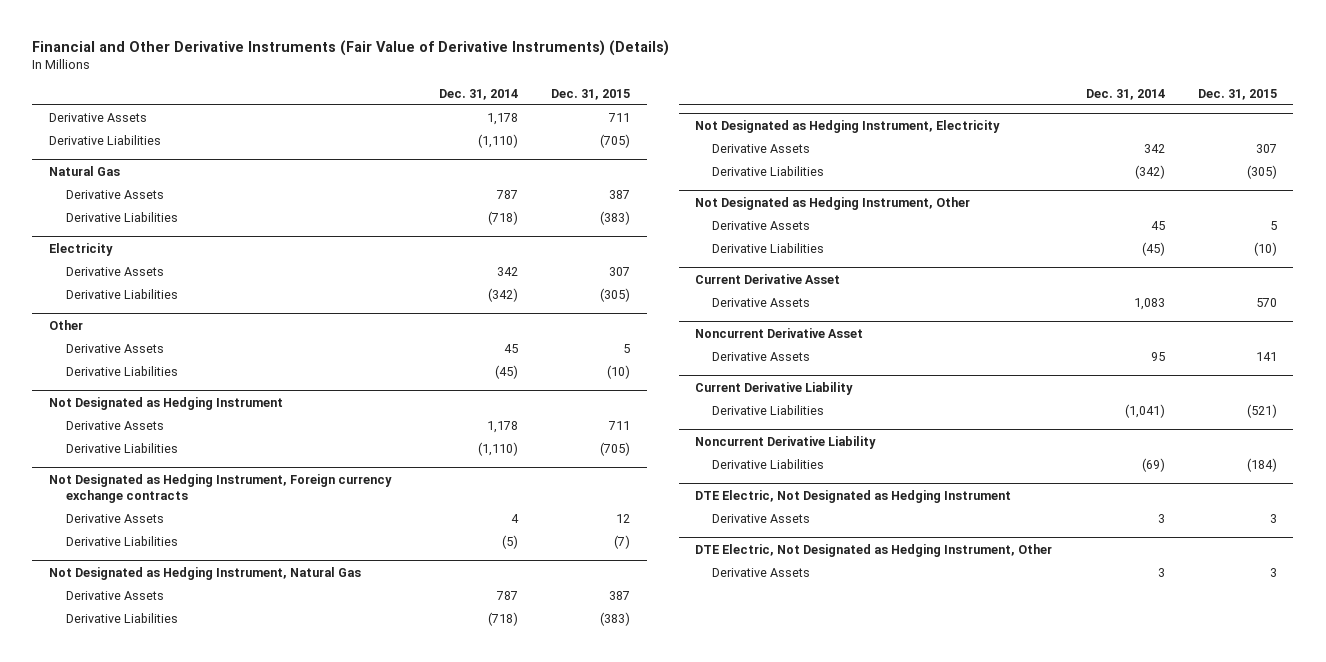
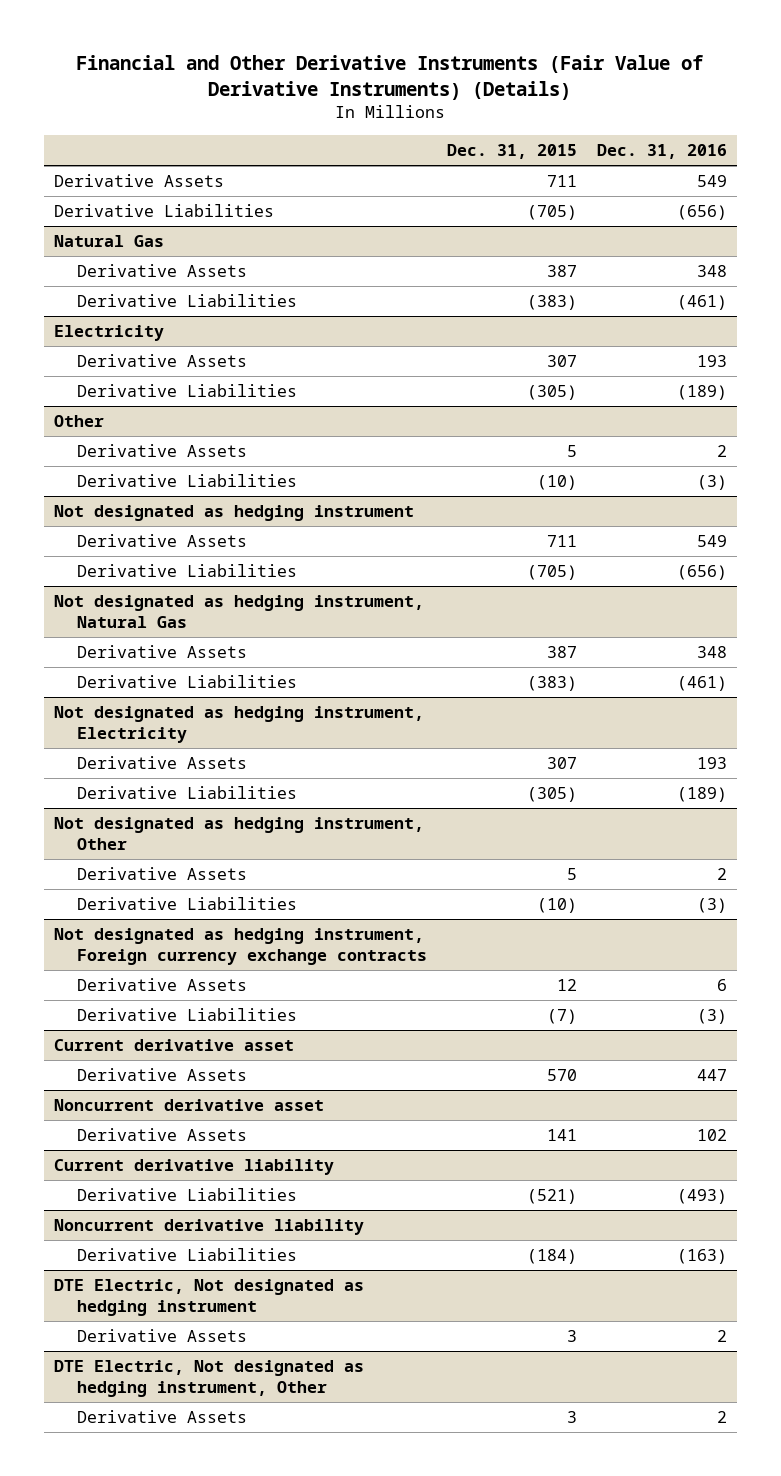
[439,89,519,101] Dec. 31, 2014 -> none
none -> [596,144,727,160] Dec. 31, 2016
[49,396,284,410] Not Designated as Hedging Instrument -> [53,505,414,522] Not designated as hedging instrument
[49,473,393,503] Not Designated as Hedging Instrument, Foreign currency exchange contracts -> none
[66,513,165,523] Derivative Assets -> none
[66,535,179,546] Derivative Liabilities -> none
[49,566,362,580] Not Designated as Hedging Instrument, Natural Gas -> [53,595,424,628] Not designated as hedging instrument, Natural Gas
[695,119,1001,133] Not Designated as Hedging Instrument, Electricity -> [53,706,424,743] Not designated as hedging instrument, Electricity
[695,196,971,210] Not Designated as Hedging Instrument, Other -> [53,817,424,850] Not designated as hedging instrument, Other
none -> [53,928,428,965] Not designated as hedging instrument, Foreign currency exchange contracts
none -> [77,978,248,992] Derivative Assets
none -> [77,1008,298,1022] Derivative Liabilities
[695,273,841,284] Current Derivative Asset -> [53,1039,294,1052] Current derivative asset
[695,327,864,338] Noncurrent Derivative Asset -> [53,1099,324,1112] Noncurrent derivative asset
[695,381,854,395] Current Derivative Liability -> [53,1159,334,1176] Current derivative liability
[695,435,877,449] Noncurrent Derivative Liability -> [53,1219,364,1236] Noncurrent derivative liability
[695,489,1012,503] DTE Electric, Not Designated as Hedging Instrument -> [53,1279,364,1316] DTE Electric, Not designated as hedging instrument
[695,543,1053,557] DTE Electric, Not Designated as Hedging Instrument, Other -> [53,1360,364,1397] DTE Electric, Not designated as hedging instrument, Other

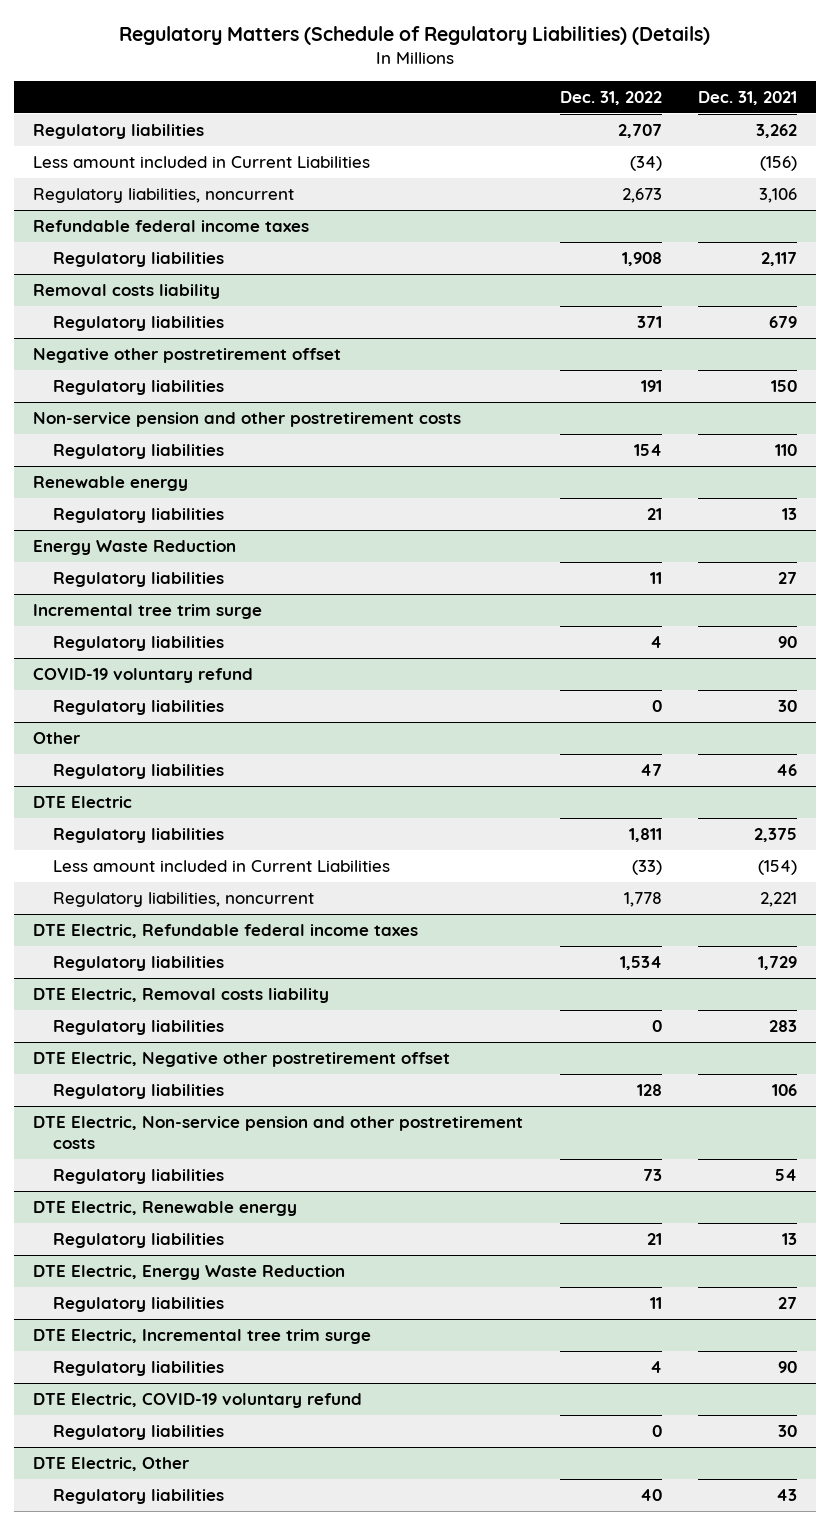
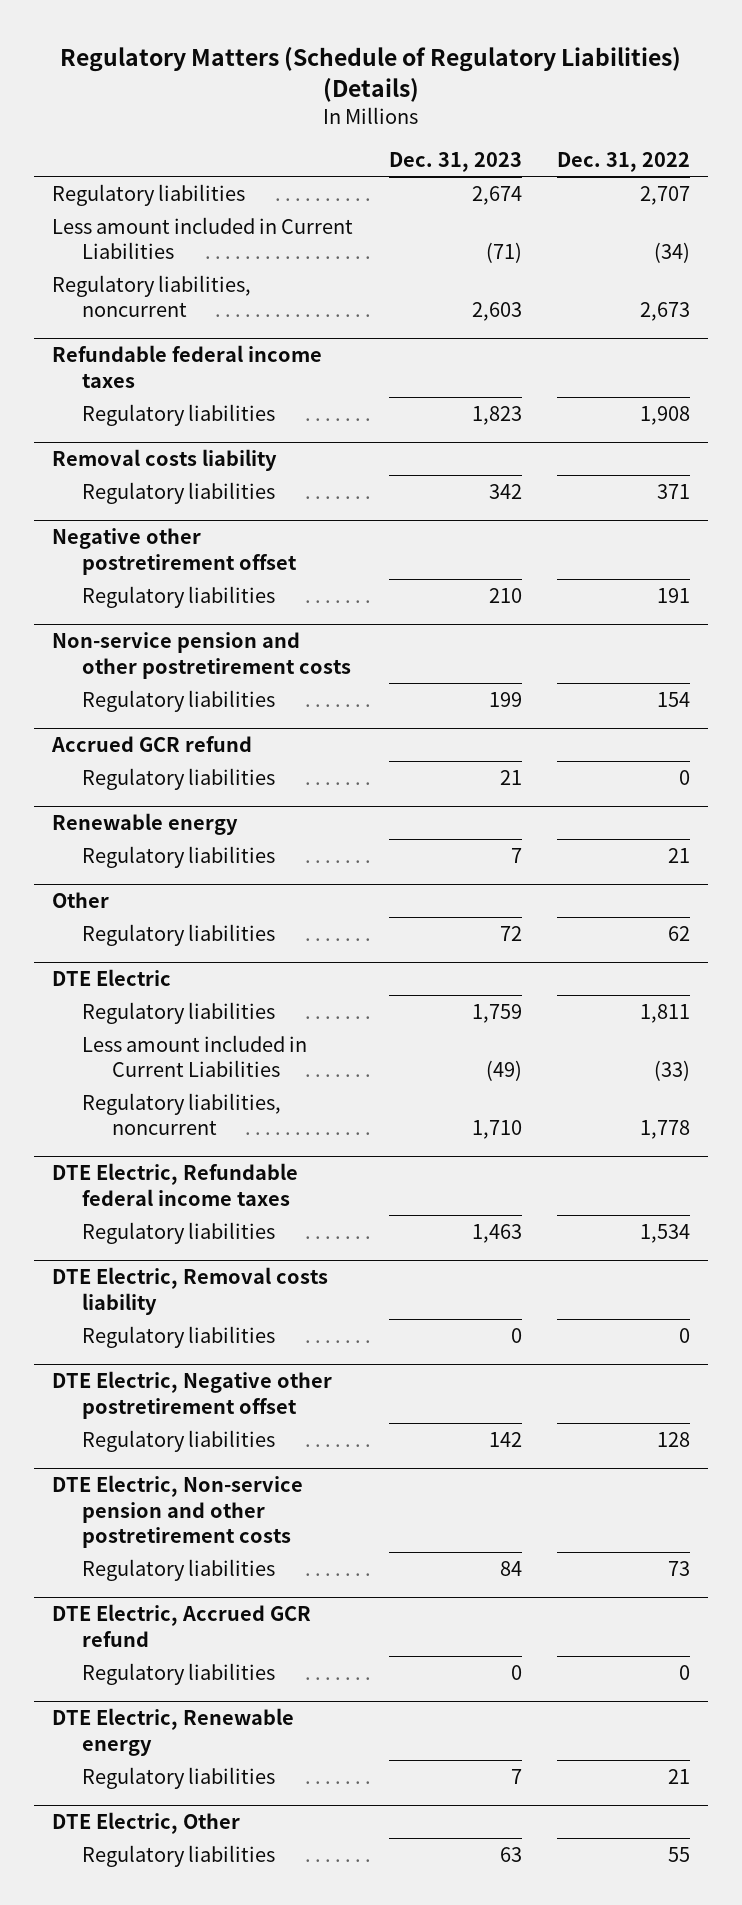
[698,90,798,105] Dec. 31, 2021 -> none
none -> [388,152,522,173] Dec. 31, 2023
none -> [51,736,253,753] Accrued GCR refund
none -> [82,767,276,790] Regulatory liabilities
[32,540,236,556] Energy Waste Reduction -> none
[53,572,225,588] Regulatory liabilities -> none
[32,604,262,620] Incremental tree trim surge -> none
[53,636,225,652] Regulatory liabilities -> none
[32,668,253,684] COVID-19 voluntary refund -> none
[53,700,225,716] Regulatory liabilities -> none
[639,764,662,777] 47 -> [667,925,690,941] 62
none -> [52,1604,312,1647] DTE Electric, Accrued GCR refund
none -> [82,1662,276,1685] Regulatory liabilities
[32,1265,345,1281] DTE Electric, Energy Waste Reduction -> none
[53,1297,225,1313] Regulatory liabilities -> none
[32,1329,371,1345] DTE Electric, Incremental tree trim surge -> none
[53,1361,225,1377] Regulatory liabilities -> none
[32,1393,362,1409] DTE Electric, COVID-19 voluntary refund -> none
[53,1425,225,1441] Regulatory liabilities -> none
[639,1489,662,1502] 40 -> [667,1846,690,1862] 55

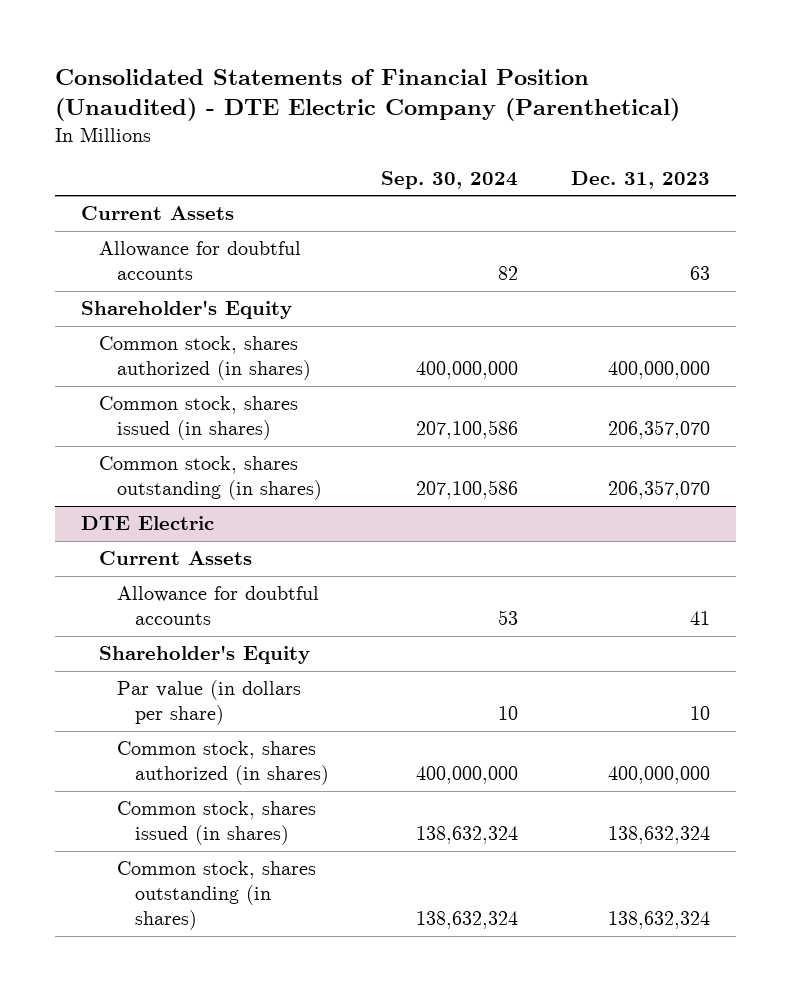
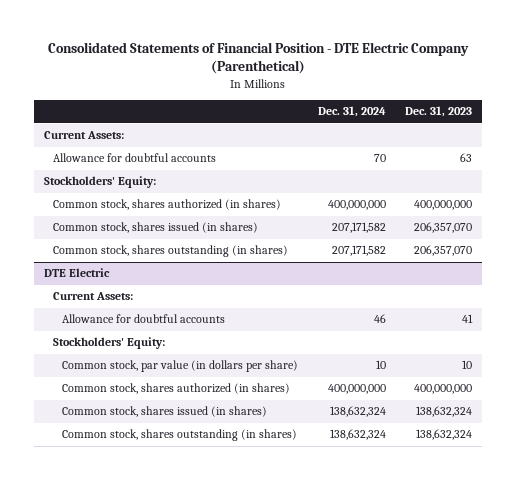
[55,69,681,122] Consolidated Statements of Financial Position (Unaudited) - DTE Electric Company (Parenthetical) -> [48,41,470,75] Consolidated Statements of Financial Position - DTE Electric Company (Parenthetical)
[381,170,519,189] Sep. 30, 2024 -> none
none -> [317,106,386,118] Dec. 31, 2024
[81,205,235,220] Current Assets -> [43,131,124,140] Current Assets:
[81,299,293,319] Shareholder's Equity -> [43,176,156,189] Stockholders' Equity:
[99,550,253,565] Current Assets -> [52,292,133,301] Current Assets:
[99,644,311,664] Shareholder's Equity -> [52,337,165,350] Stockholders' Equity:
[116,679,301,725] Par value (in dollars per share) -> [61,360,298,373] Common stock, par value (in dollars per share)

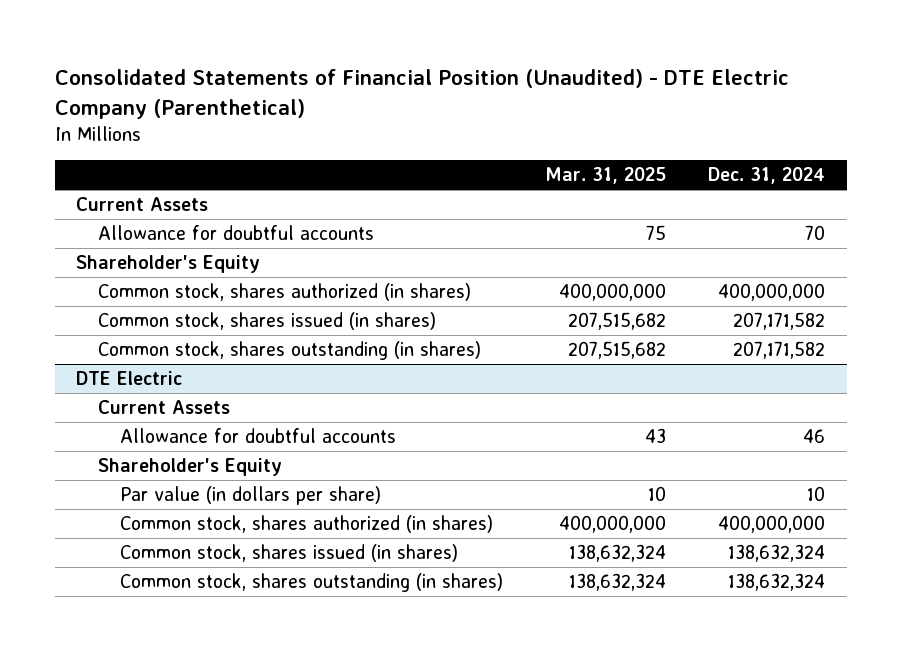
[48,41,470,75] Consolidated Statements of Financial Position - DTE Electric Company (Parenthetical) -> [54,68,789,119] Consolidated Statements of Financial Position (Unaudited) - DTE Electric Company (Parenthetical)
[405,106,473,118] Dec. 31, 2023 -> none
none -> [544,166,666,184] Mar. 31, 2025
[43,131,124,140] Current Assets: -> [76,197,209,212] Current Assets
[43,176,156,189] Stockholders' Equity: -> [76,255,261,274] Shareholder's Equity
[52,292,133,301] Current Assets: -> [97,400,230,415] Current Assets
[52,337,165,350] Stockholders' Equity: -> [97,458,282,477] Shareholder's Equity
[61,360,298,373] Common stock, par value (in dollars per share) -> [119,486,381,506] Par value (in dollars per share)

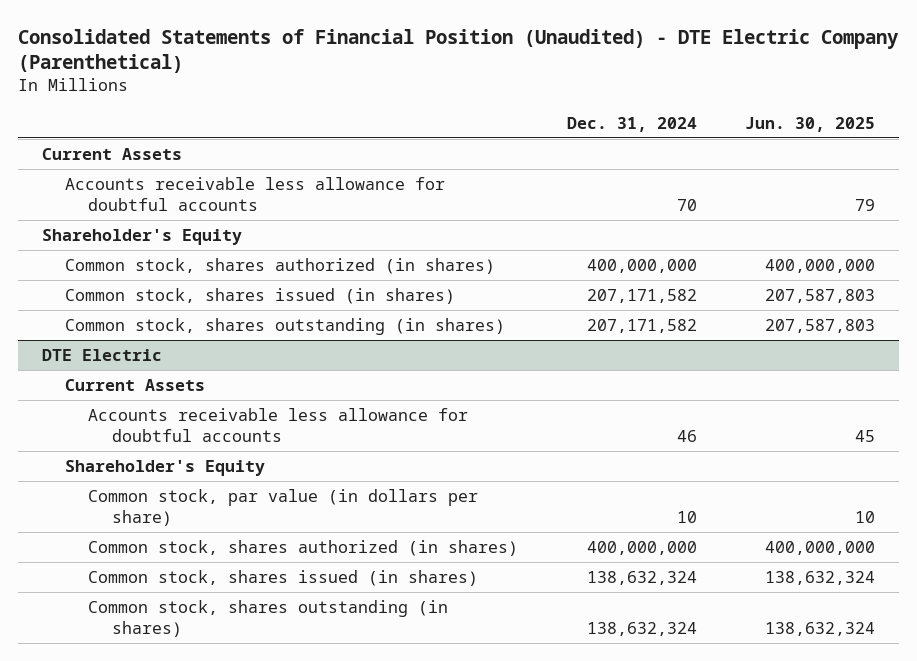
[544,166,666,184] Mar. 31, 2025 -> none
none -> [744,116,875,132] Jun. 30, 2025
[97,225,374,241] Allowance for doubtful accounts -> [65,177,446,211] Accounts receivable less allowance for doubtful accounts
[119,428,396,444] Allowance for doubtful accounts -> [88,408,469,442] Accounts receivable less allowance for doubtful accounts
[119,486,381,506] Par value (in dollars per share) -> [88,489,479,526] Common stock, par value (in dollars per share)

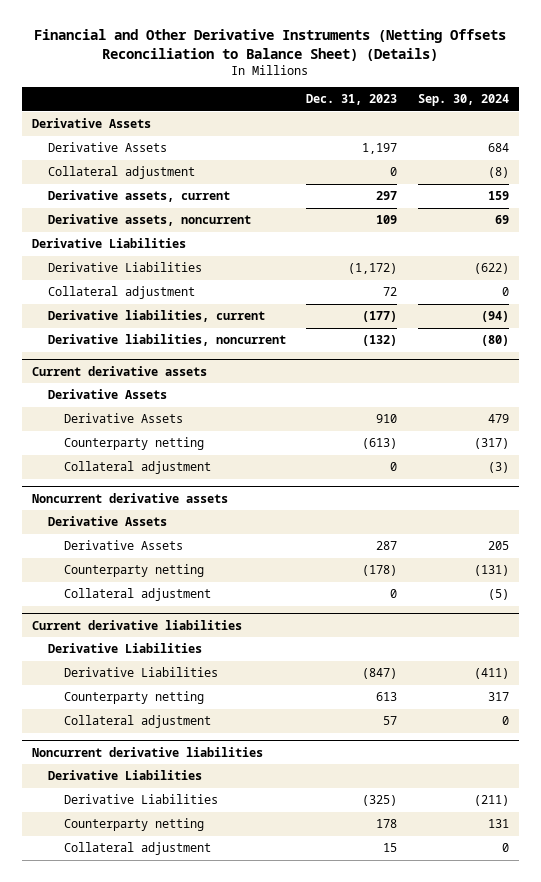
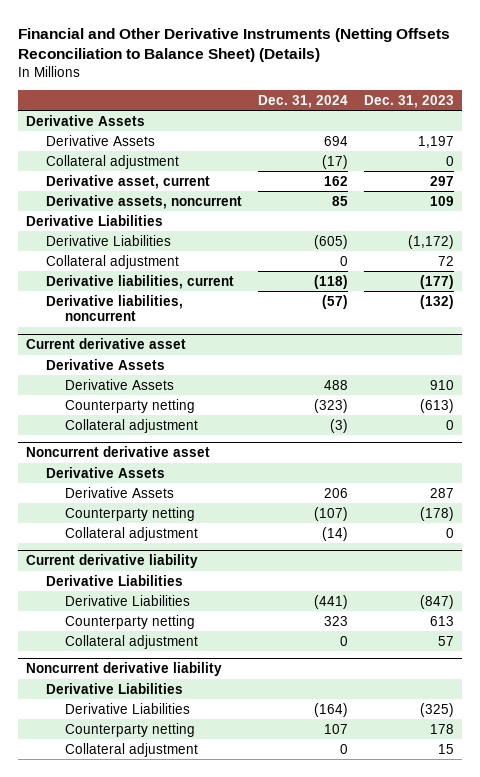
[417,94,509,107] Sep. 30, 2024 -> none
none -> [257,94,348,108] Dec. 31, 2024
[47,190,230,203] Derivative assets, current -> [45,174,210,189] Derivative asset, current
[31,365,207,376] Current derivative assets -> [25,338,186,350] Current derivative asset
[31,492,228,503] Noncurrent derivative assets -> [25,446,210,458] Noncurrent derivative asset
[31,619,242,630] Current derivative liabilities -> [25,554,198,569] Current derivative liability
[31,746,263,757] Noncurrent derivative liabilities -> [25,662,222,677] Noncurrent derivative liability

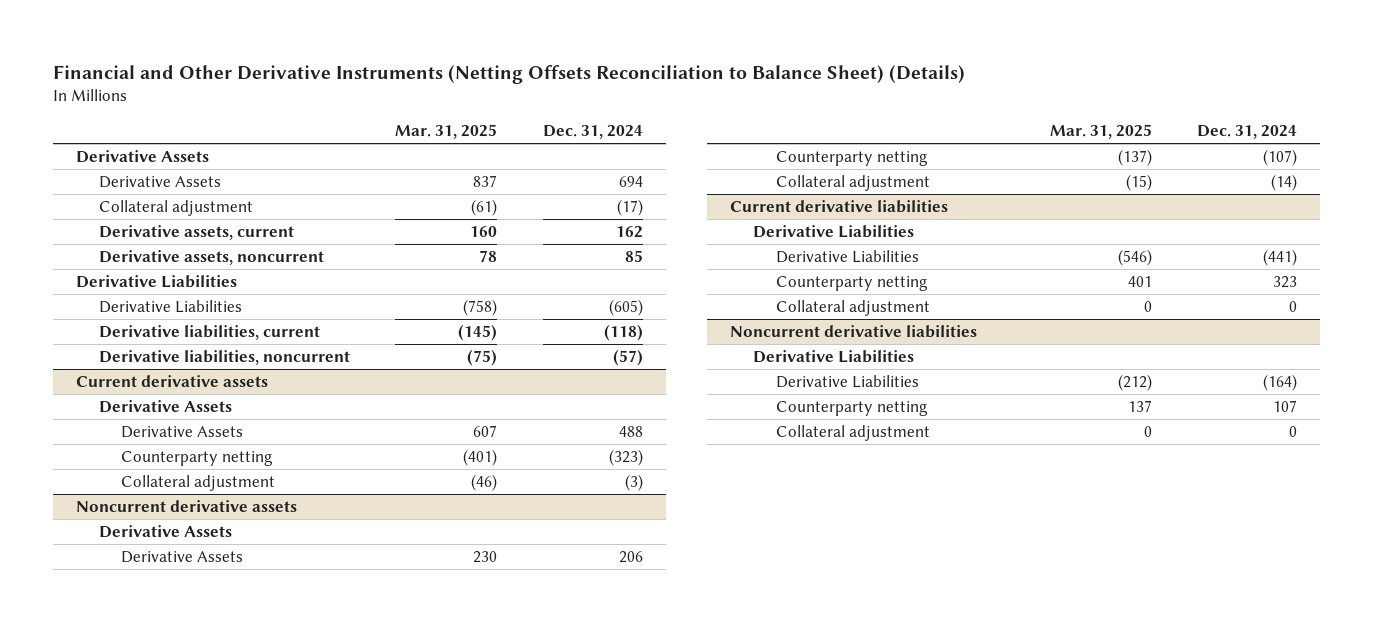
[363,94,454,108] Dec. 31, 2023 -> none
none -> [395,124,498,140] Mar. 31, 2025
[45,174,210,189] Derivative asset, current -> [98,225,294,241] Derivative assets, current
[45,254,179,269] Collateral adjustment -> none
[25,338,186,350] Current derivative asset -> [75,375,268,388] Current derivative assets
[25,446,210,458] Noncurrent derivative asset -> [75,500,297,513] Noncurrent derivative assets
[25,554,198,569] Current derivative liability -> [730,200,949,214] Current derivative liabilities
[25,662,222,677] Noncurrent derivative liability -> [730,325,978,339] Noncurrent derivative liabilities

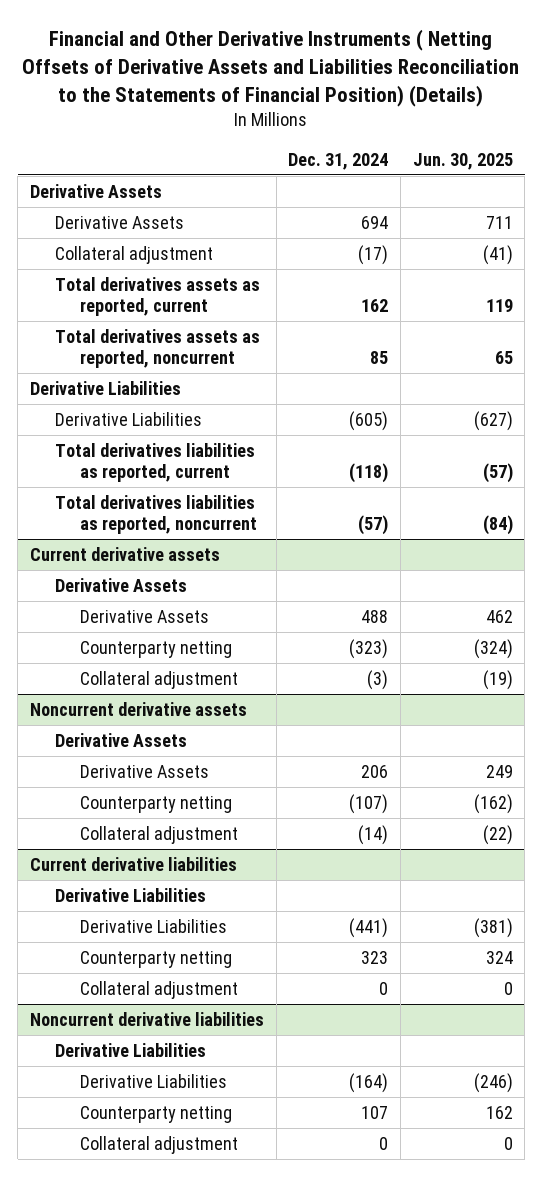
[52,64,965,84] Financial and Other Derivative Instruments (Netting Offsets Reconciliation to Balance Sheet) (Details) -> [22,28,520,107] Financial and Other Derivative Instruments ( Netting Offsets of Derivative Assets and Liabilities Reconciliation to the Statements of Financial Position) (Details)
[395,124,498,140] Mar. 31, 2025 -> none
none -> [412,153,513,171] Jun. 30, 2025
[98,225,294,241] Derivative assets, current -> [54,276,260,316] Total derivatives assets as reported, current
[98,250,324,266] Derivative assets, noncurrent -> [54,328,260,368] Total derivatives assets as reported, noncurrent
[98,325,320,341] Derivative liabilities, current -> [54,442,255,482] Total derivatives liabilities as reported, current
[98,350,350,366] Derivative liabilities, noncurrent -> [54,494,257,534] Total derivatives liabilities as reported, noncurrent

